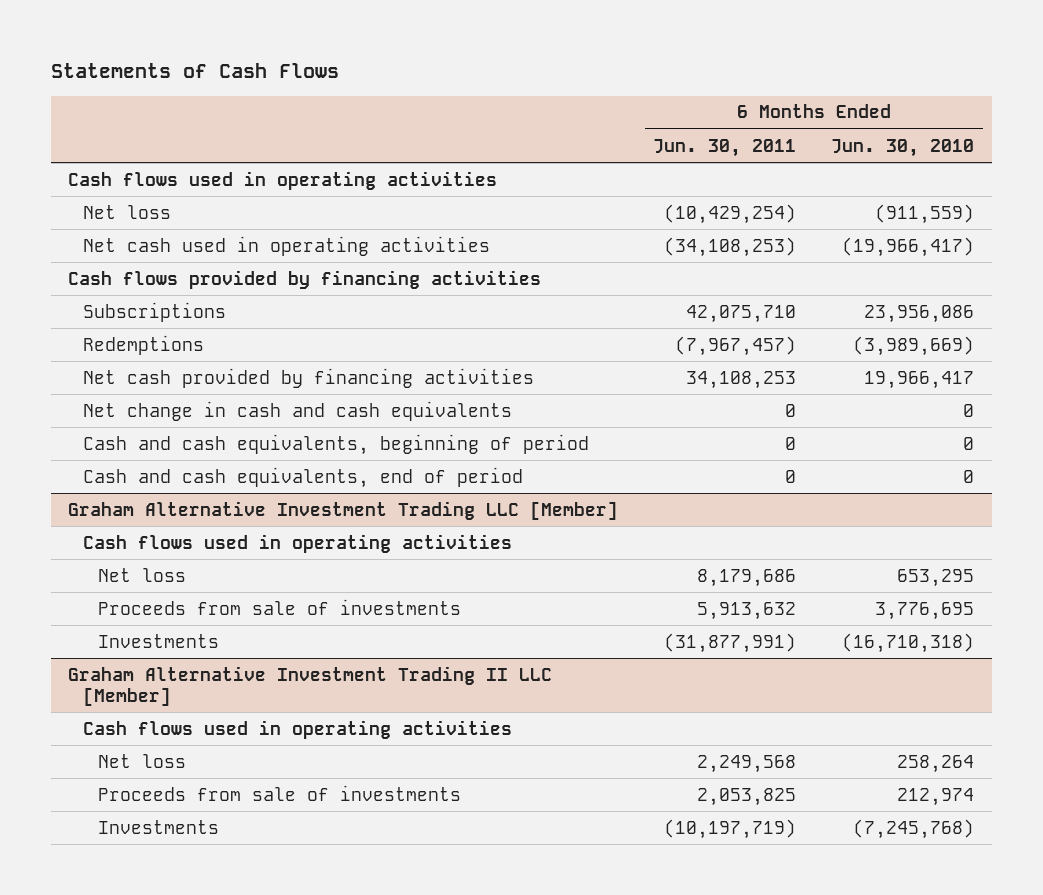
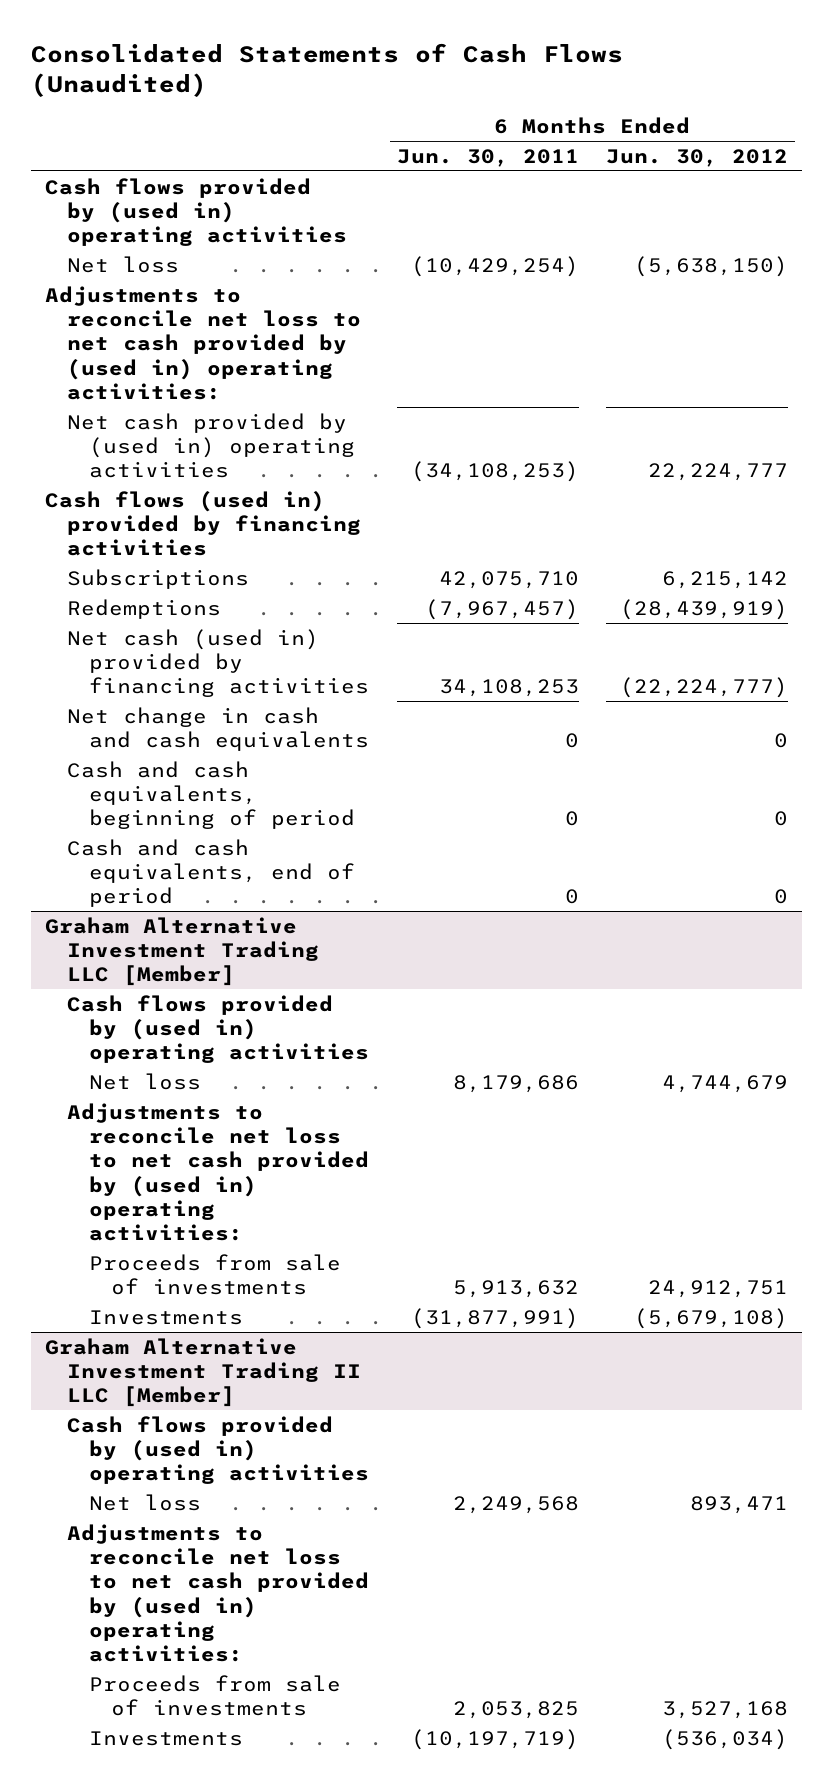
[50,63,339,79] Statements of Cash Flows -> [31,42,624,98] Consolidated Statements of Cash Flows (Unaudited)
[831,138,975,157] Jun. 30, 2010 -> none
none -> [605,148,788,167] Jun. 30, 2012
[68,170,498,190] Cash flows used in operating activities -> [45,177,348,247] Cash flows provided by (used in) operating activities
none -> [45,285,362,400] Adjustments to reconcile net loss to net cash provided by (used in) operating activities:
[82,235,490,256] Net cash used in operating activities -> [67,412,356,479] Net cash provided by (used in) operating activities
[68,269,542,289] Cash flows provided by financing activities -> [45,490,362,557] Cash flows (used in) provided by financing activities
[82,367,534,388] Net cash provided by financing activities -> [67,628,370,698] Net cash (used in) provided by financing activities
[82,533,512,553] Cash flows used in operating activities -> [67,994,370,1064] Cash flows provided by (used in) operating activities
none -> [67,1102,370,1242] Adjustments to reconcile net loss to net cash provided by (used in) operating activities:
[82,719,512,739] Cash flows used in operating activities -> [67,1415,370,1485] Cash flows provided by (used in) operating activities
none -> [67,1523,370,1663] Adjustments to reconcile net loss to net cash provided by (used in) operating activities:

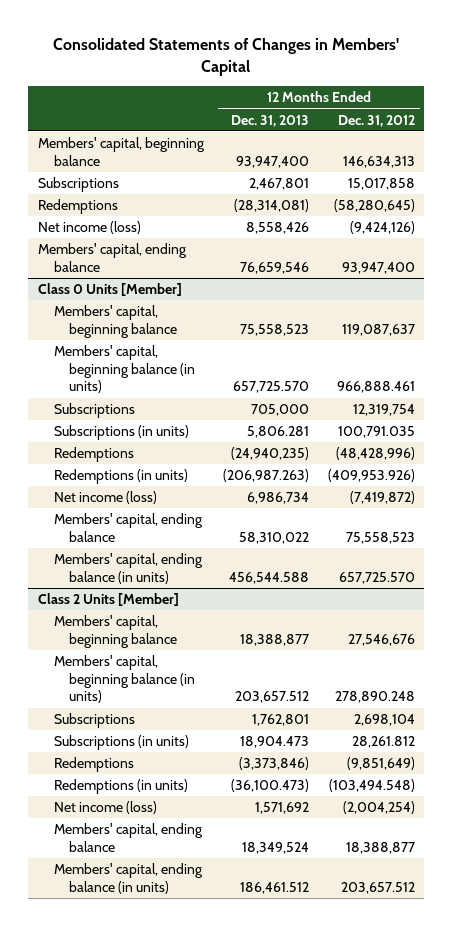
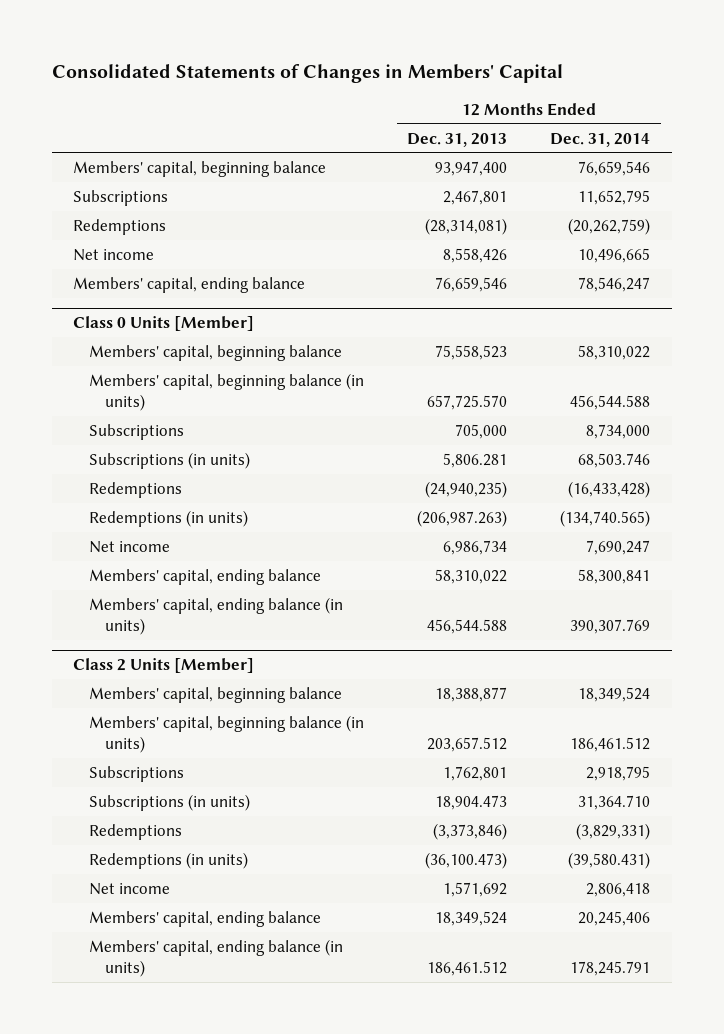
[337,114,415,127] Dec. 31, 2012 -> none
none -> [550,132,651,147] Dec. 31, 2014
[37,221,141,235] Net income (loss) -> [73,248,155,261] Net income
[53,491,157,505] Net income (loss) -> [89,540,171,553] Net income
[53,801,157,815] Net income (loss) -> [89,882,171,895] Net income

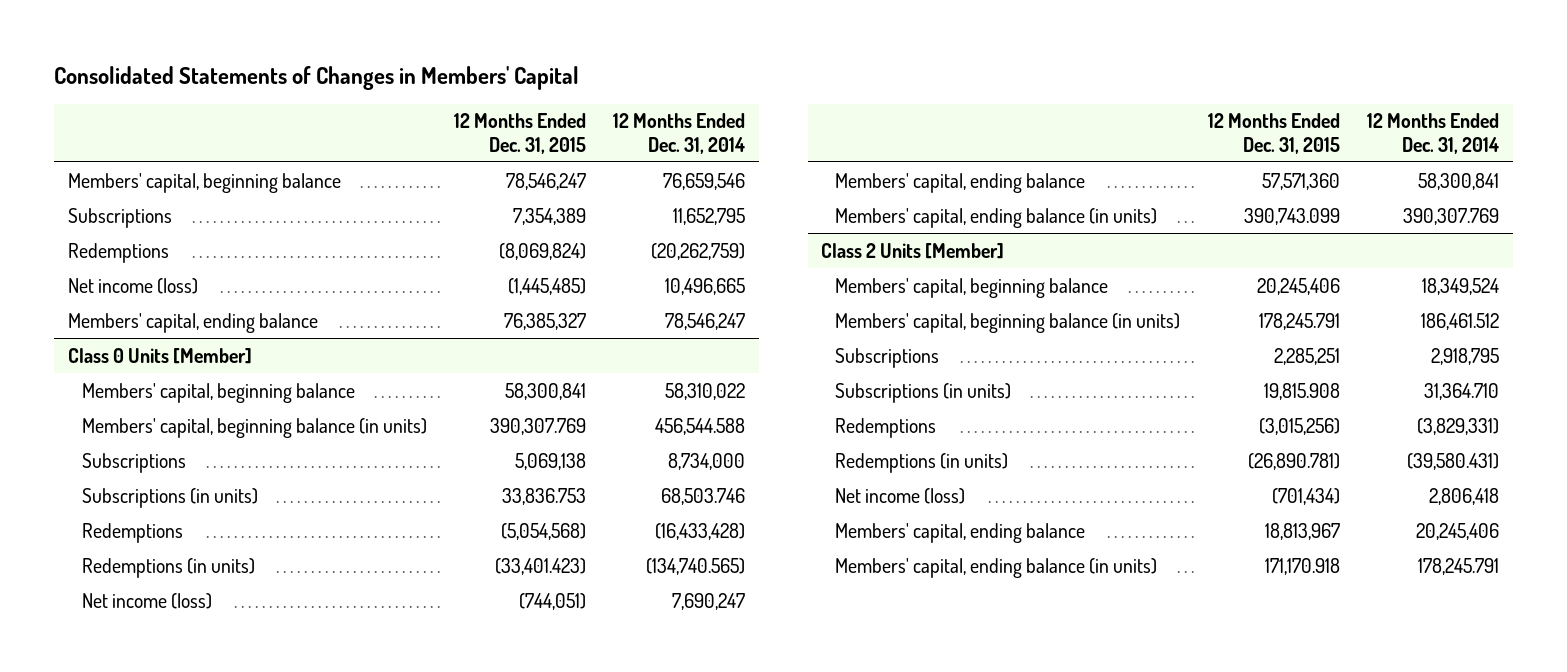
[407,132,508,147] Dec. 31, 2013 -> none
none -> [453,113,586,154] 12 Months Ended Dec. 31, 2015
[73,248,155,261] Net income -> [67,277,198,294] Net income (loss)
[89,540,171,553] Net income -> [81,592,212,609] Net income (loss)
[89,882,171,895] Net income -> [835,487,966,504] Net income (loss)

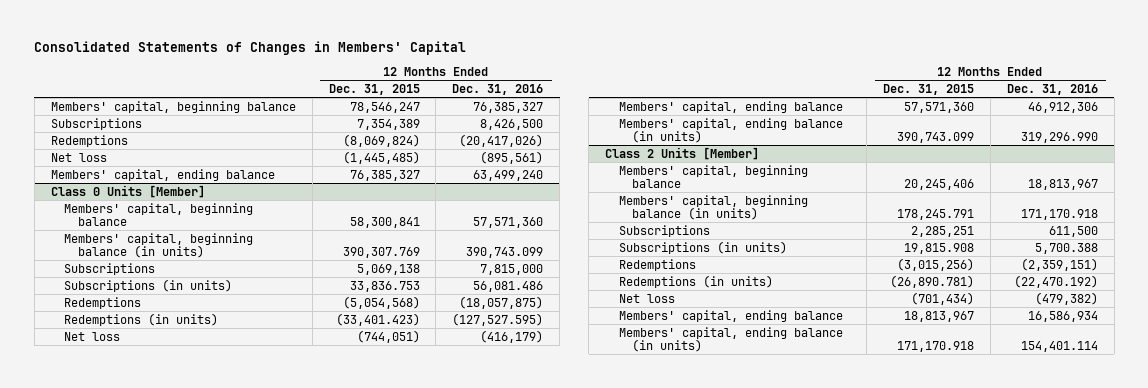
[613,113,746,154] 12 Months Ended Dec. 31, 2014 -> none
none -> [452,83,544,95] Dec. 31, 2016
[67,277,198,294] Net income (loss) -> [50,152,107,162] Net loss
[81,592,212,609] Net income (loss) -> [64,331,121,341] Net loss
[835,487,966,504] Net income (loss) -> [618,293,675,303] Net loss

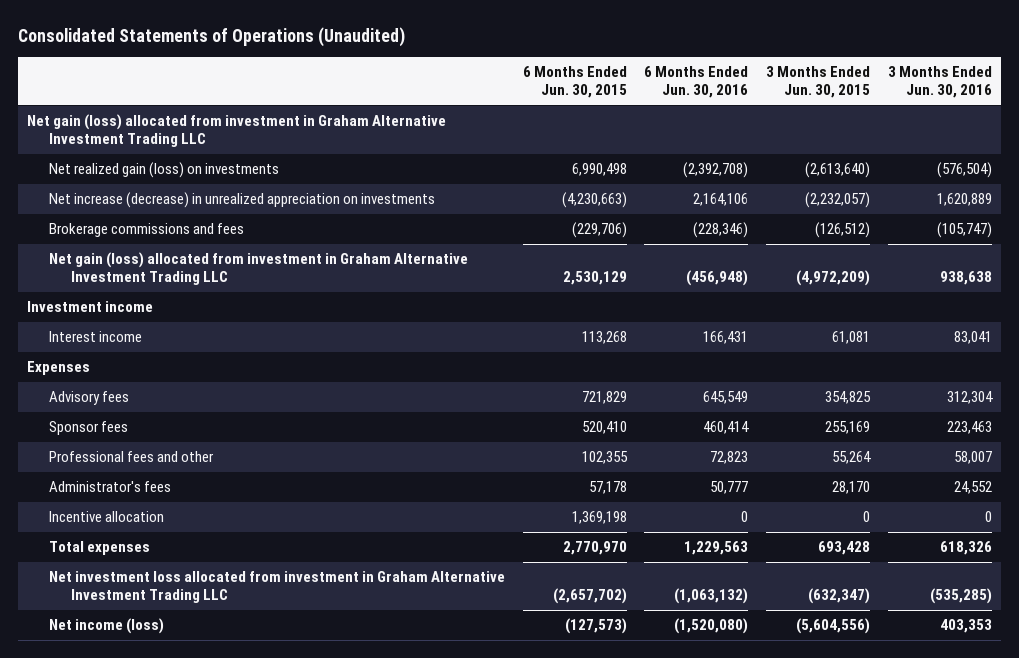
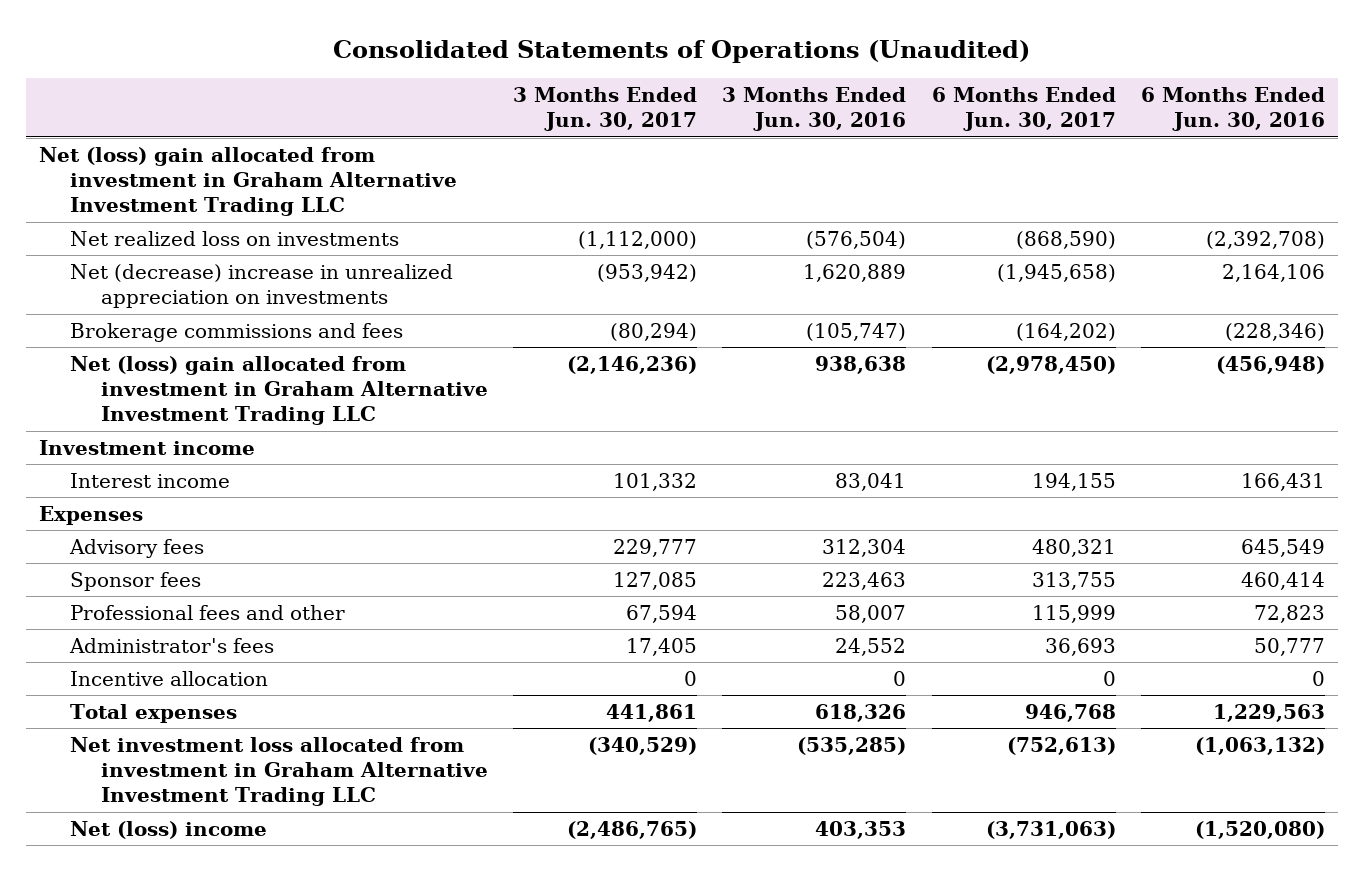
[522,66,627,99] 6 Months Ended Jun. 30, 2015 -> none
[766,66,871,99] 3 Months Ended Jun. 30, 2015 -> none
none -> [513,87,698,132] 3 Months Ended Jun. 30, 2017
none -> [931,87,1116,132] 6 Months Ended Jun. 30, 2017
[26,114,446,148] Net gain (loss) allocated from investment in Graham Alternative Investment Trading LLC -> [39,147,457,217] Net (loss) gain allocated from investment in Graham Alternative Investment Trading LLC
[48,162,279,179] Net realized gain (loss) on investments -> [69,231,399,247] Net realized loss on investments
[48,192,435,209] Net increase (decrease) in unrealized appreciation on investments -> [69,264,453,309] Net (decrease) increase in unrealized appreciation on investments
[48,252,468,286] Net gain (loss) allocated from investment in Graham Alternative Investment Trading LLC -> [69,356,488,426] Net (loss) gain allocated from investment in Graham Alternative Investment Trading LLC
[48,618,164,635] Net income (loss) -> [69,821,267,840] Net (loss) income

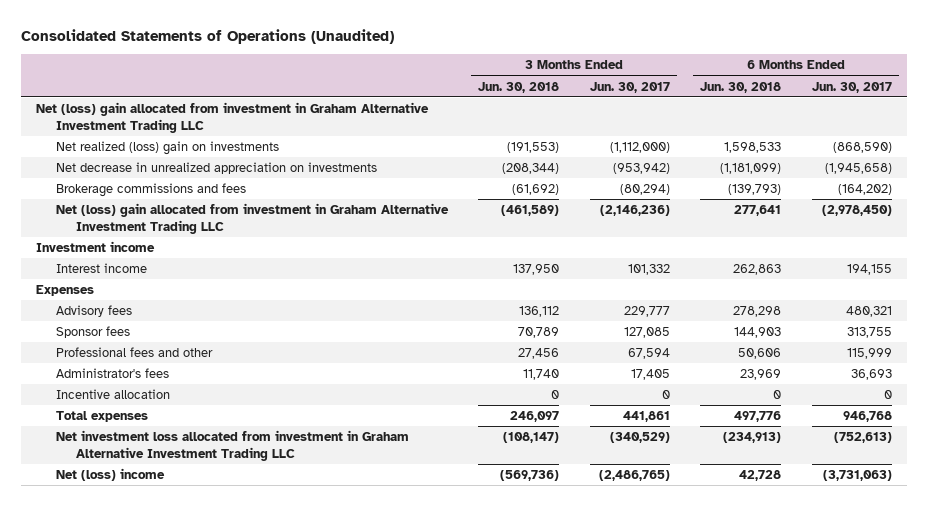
[722,87,907,132] 3 Months Ended Jun. 30, 2016 -> none
[1141,87,1326,132] 6 Months Ended Jun. 30, 2016 -> none
none -> [478,81,560,93] Jun. 30, 2018
none -> [700,81,782,93] Jun. 30, 2018
[69,231,399,247] Net realized loss on investments -> [56,141,280,156] Net realized (loss) gain on investments
[69,264,453,309] Net (decrease) increase in unrealized appreciation on investments -> [56,162,378,175] Net decrease in unrealized appreciation on investments

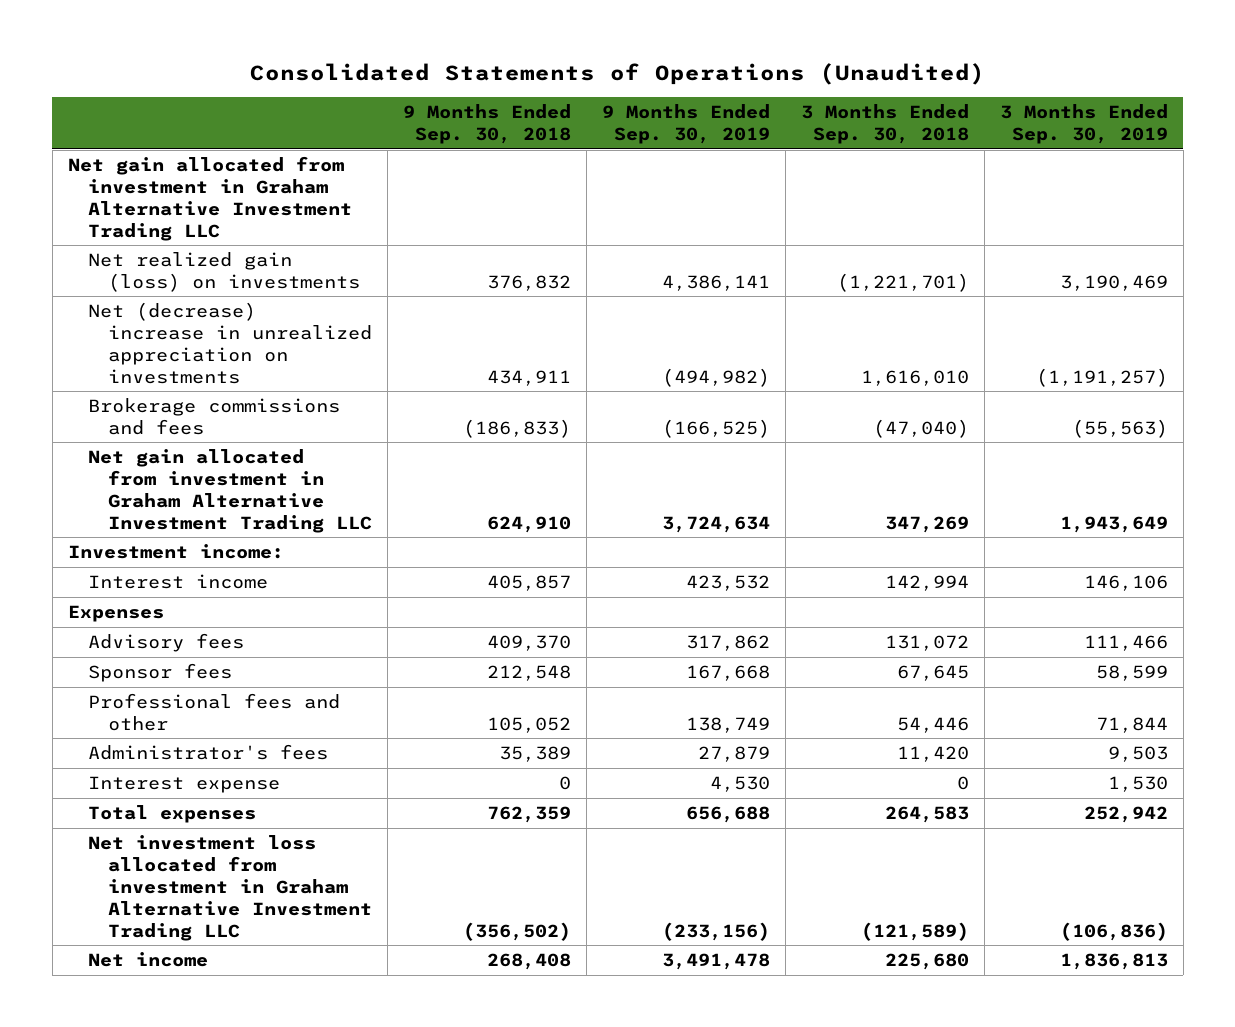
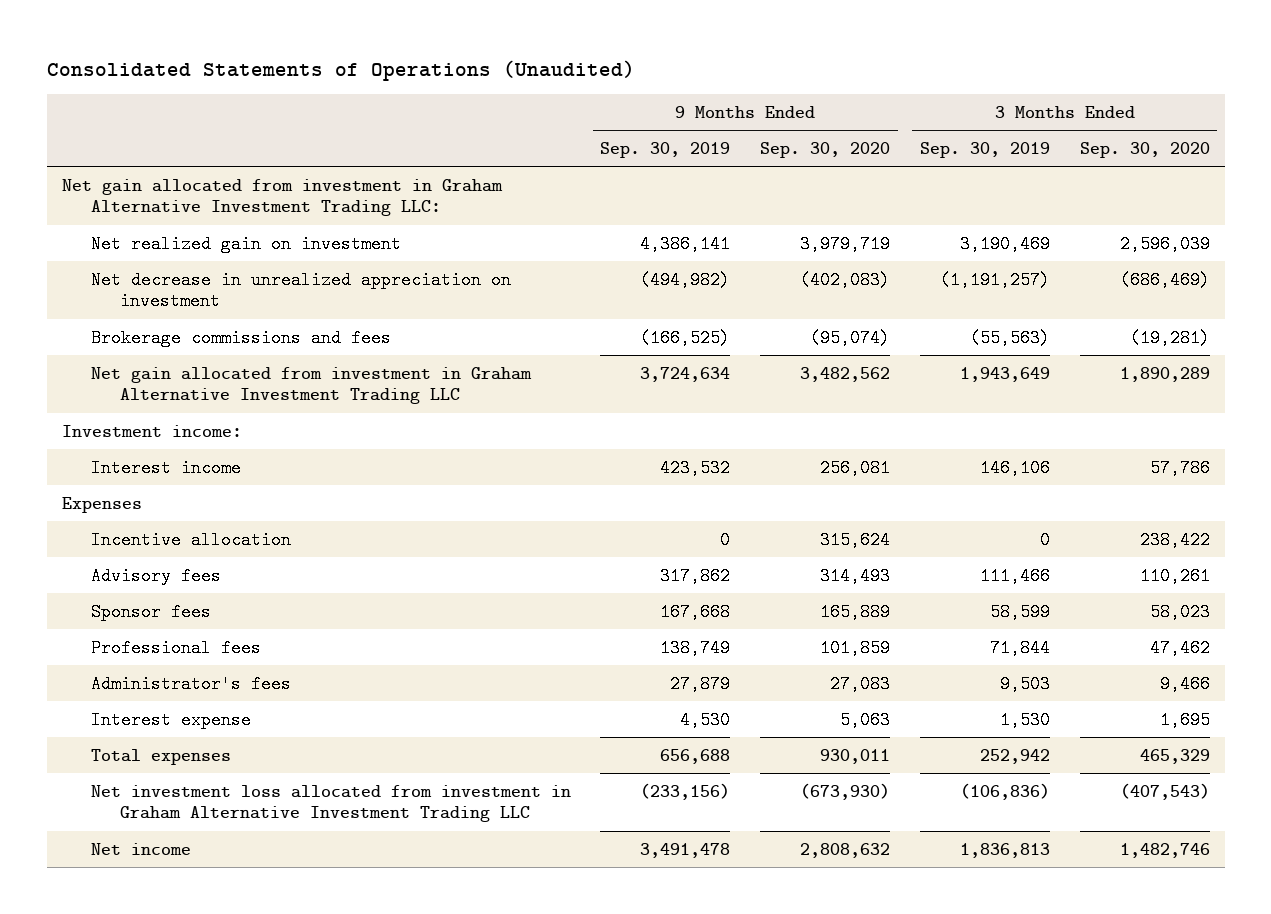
[402,104,571,145] 9 Months Ended Sep. 30, 2018 -> none
[800,104,969,145] 3 Months Ended Sep. 30, 2018 -> none
none -> [760,142,891,159] Sep. 30, 2020
none -> [1079,142,1210,159] Sep. 30, 2020
[67,155,352,241] Net gain allocated from investment in Graham Alternative Investment Trading LLC -> [61,178,503,217] Net gain allocated from investment in Graham Alternative Investment Trading LLC:
[87,251,360,292] Net realized gain (loss) on investments -> [90,234,401,253] Net realized gain on investment
[87,301,372,384] Net (decrease) increase in unrealized appreciation on investments -> [90,270,511,311] Net decrease in unrealized appreciation on investment
none -> [90,530,291,549] Incentive allocation
[87,692,340,731] Professional fees and other -> [90,638,261,657] Professional fees

